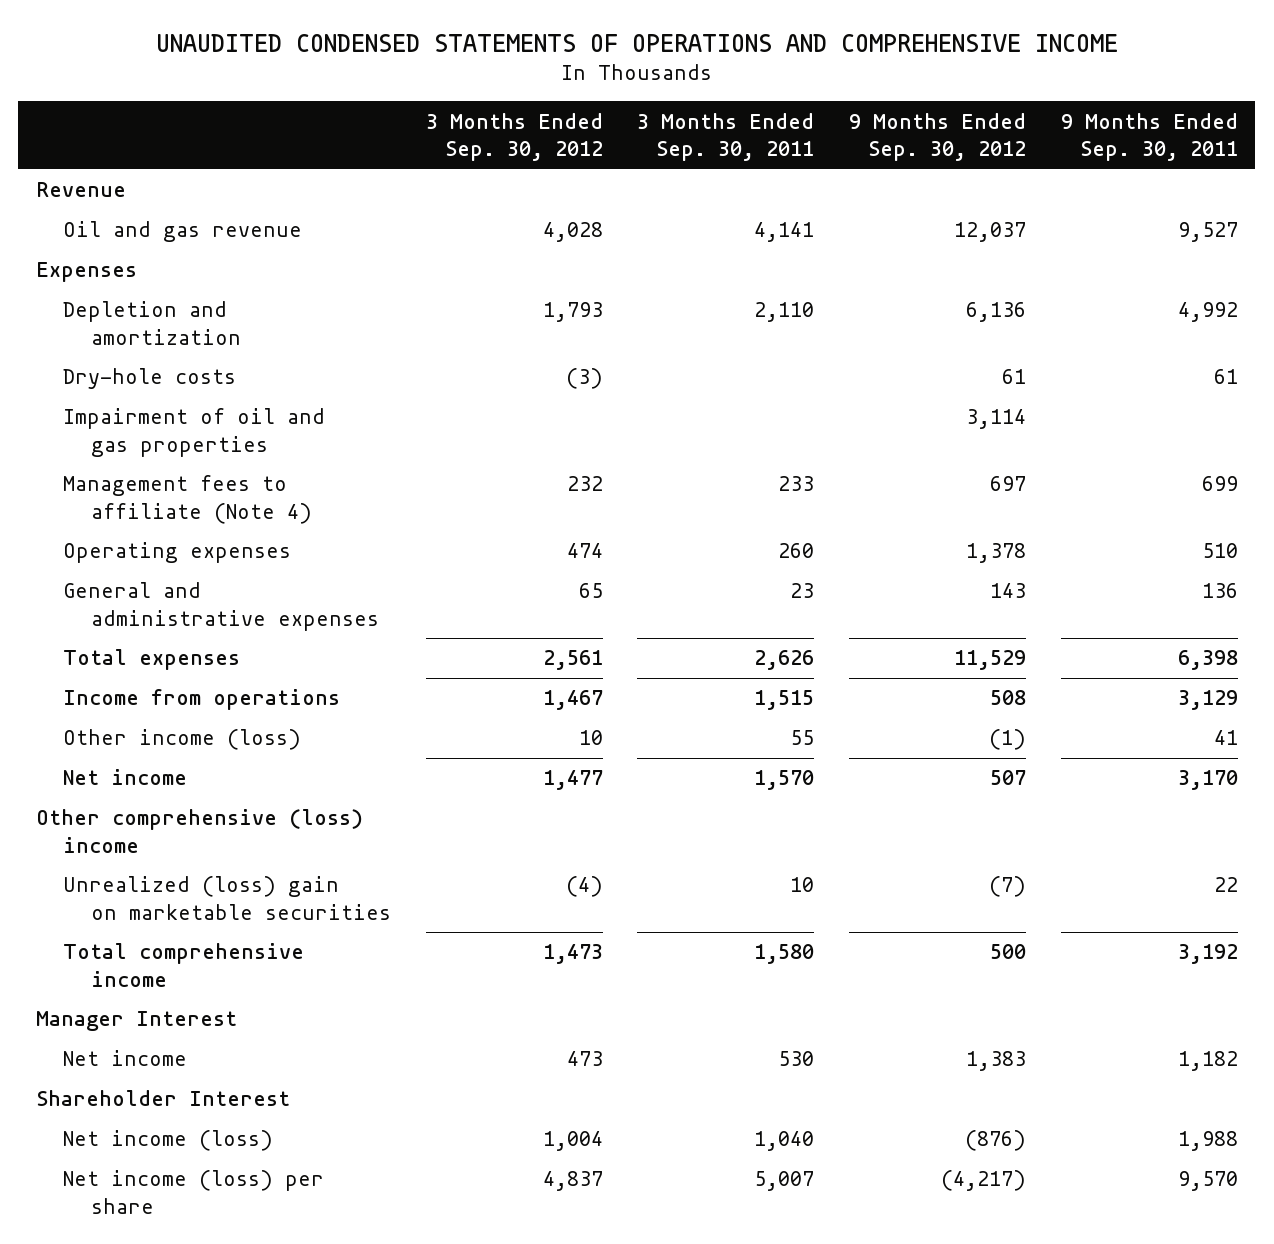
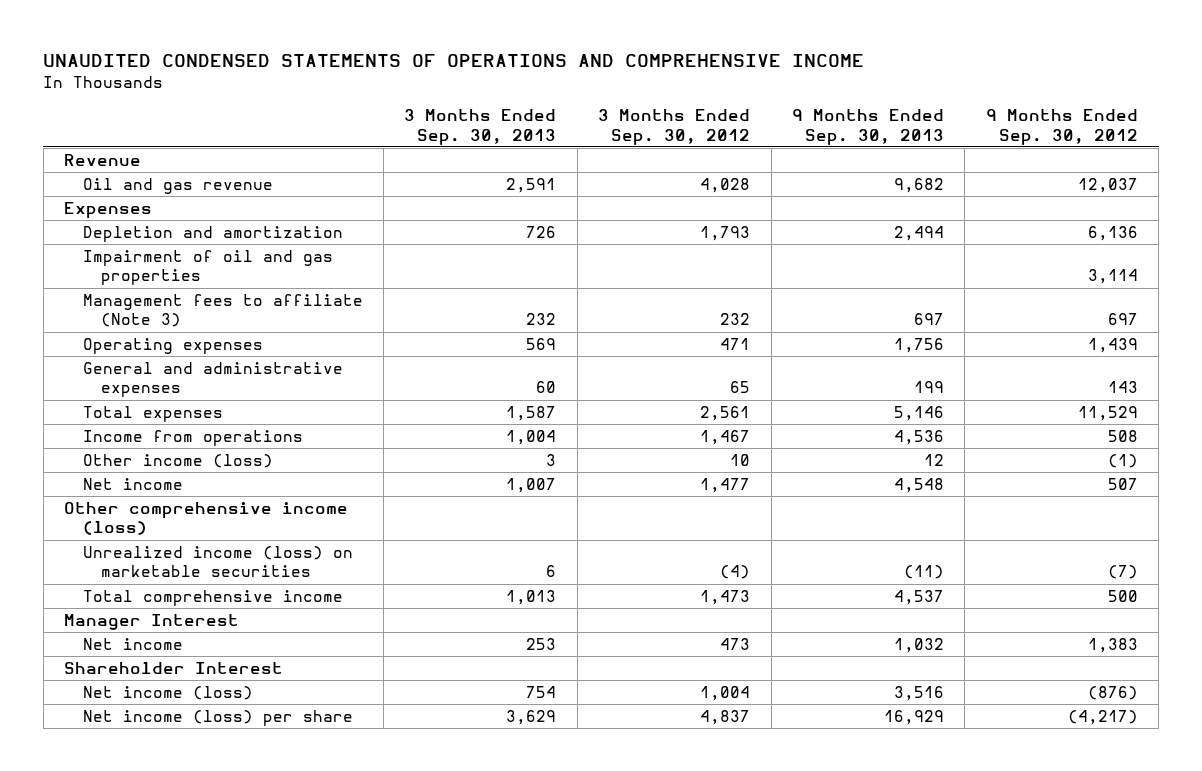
[637,112,815,162] 3 Months Ended Sep. 30, 2011 -> none
[1060,112,1238,162] 9 Months Ended Sep. 30, 2011 -> none
none -> [404,109,557,145] 3 Months Ended Sep. 30, 2013
none -> [792,109,945,145] 9 Months Ended Sep. 30, 2013
[63,368,237,390] Dry-hole costs -> none
[63,475,312,524] Management fees to affiliate (Note 4) -> [82,294,363,328] Management fees to affiliate (Note 3)
[566,543,603,559] 474 -> [720,338,751,351] 471
[966,543,1027,564] 1,378 -> [1087,338,1138,354] 1,439
[35,809,363,853] Other comprehensive (loss) income -> [64,502,349,536] Other comprehensive income (loss)
[63,876,391,920] Unrealized (loss) gain on marketable securities -> [82,546,353,578] Unrealized income (loss) on marketable securities

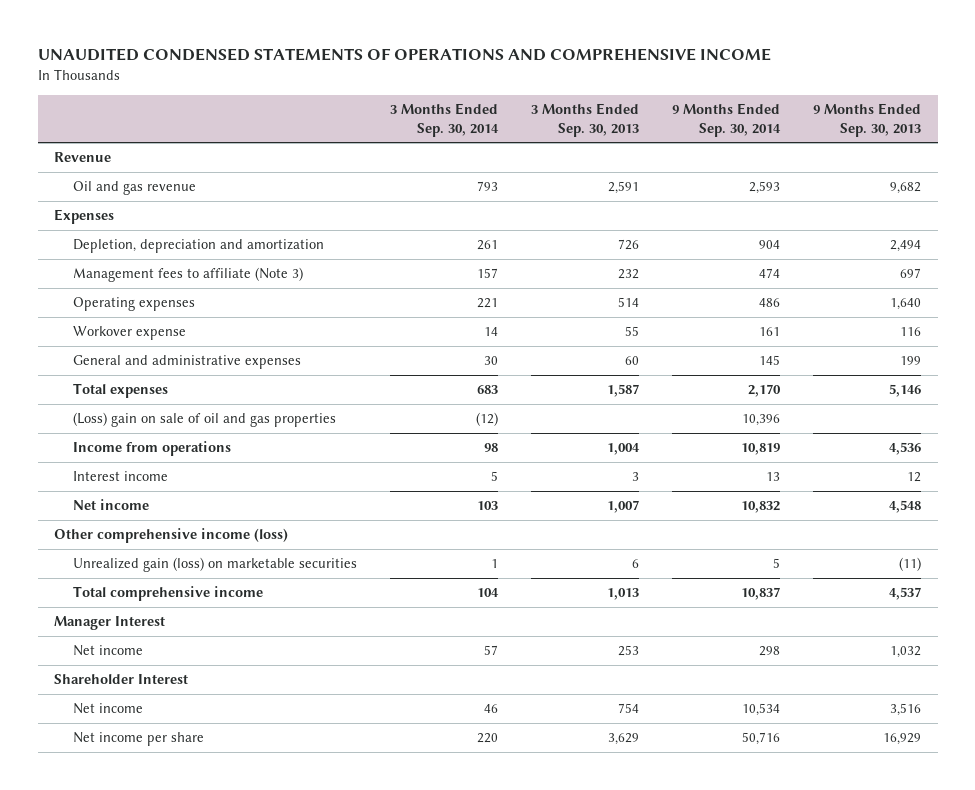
[598,109,751,145] 3 Months Ended Sep. 30, 2012 -> none
[985,109,1138,145] 9 Months Ended Sep. 30, 2012 -> none
none -> [389,103,499,137] 3 Months Ended Sep. 30, 2014
none -> [671,103,781,137] 9 Months Ended Sep. 30, 2014
[82,250,333,286] Impairment of oil and gas properties -> none
[82,226,343,243] Depletion and amortization -> [72,239,324,254] Depletion, depreciation and amortization
[526,338,557,351] 569 -> [617,297,639,308] 514
[894,338,945,354] 1,756 -> [889,298,921,311] 1,640
none -> [72,326,186,341] Workover expense
none -> [72,412,336,428] (Loss) gain on sale of oil and gas properties
[82,454,273,469] Other income (loss) -> [72,471,168,482] Interest income
[82,546,353,578] Unrealized income (loss) on marketable securities -> [72,557,357,573] Unrealized gain (loss) on marketable securities
[82,686,253,701] Net income (loss) -> [72,703,143,715] Net income
[82,710,353,727] Net income (loss) per share -> [72,732,204,747] Net income per share

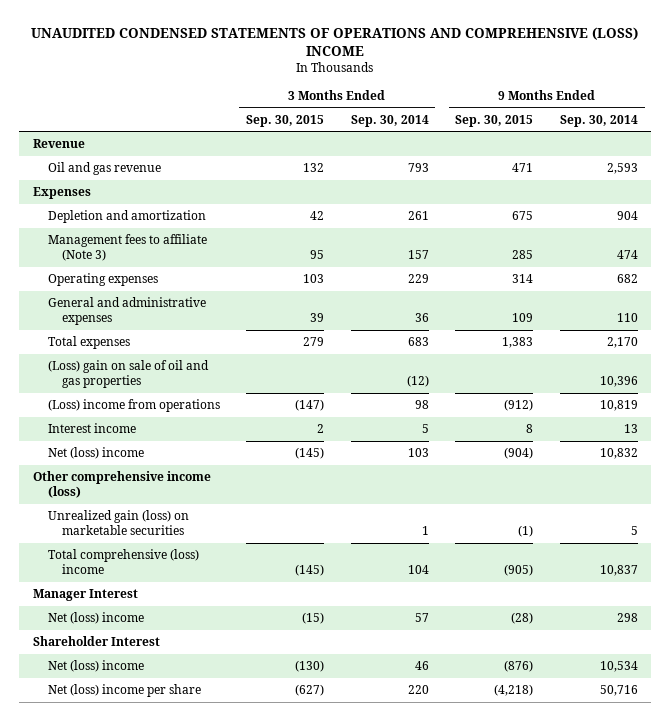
[37,48,771,62] UNAUDITED CONDENSED STATEMENTS OF OPERATIONS AND COMPREHENSIVE INCOME -> [31,26,639,56] UNAUDITED CONDENSED STATEMENTS OF OPERATIONS AND COMPREHENSIVE (LOSS) INCOME
[530,103,639,137] 3 Months Ended Sep. 30, 2013 -> none
[812,103,921,137] 9 Months Ended Sep. 30, 2013 -> none
none -> [246,114,325,127] Sep. 30, 2015
none -> [455,114,534,127] Sep. 30, 2015
[72,239,324,254] Depletion, depreciation and amortization -> [47,210,206,224] Depletion and amortization
[72,326,186,341] Workover expense -> none
[476,298,498,309] 221 -> [407,274,429,284] 229
[758,298,780,308] 486 -> [616,274,638,284] 682
[483,356,498,366] 30 -> [414,313,429,323] 36
[758,355,780,366] 145 -> [616,313,638,323] 110
[72,441,231,457] Income from operations -> [47,399,220,413] (Loss) income from operations
[72,499,149,511] Net income -> [47,447,144,460] Net (loss) income
[72,586,263,602] Total comprehensive income -> [47,549,199,575] Total comprehensive (loss) income
[72,645,143,657] Net income -> [47,612,144,625] Net (loss) income
[72,703,143,715] Net income -> [47,660,144,673] Net (loss) income
[72,732,204,747] Net income per share -> [47,684,201,698] Net (loss) income per share

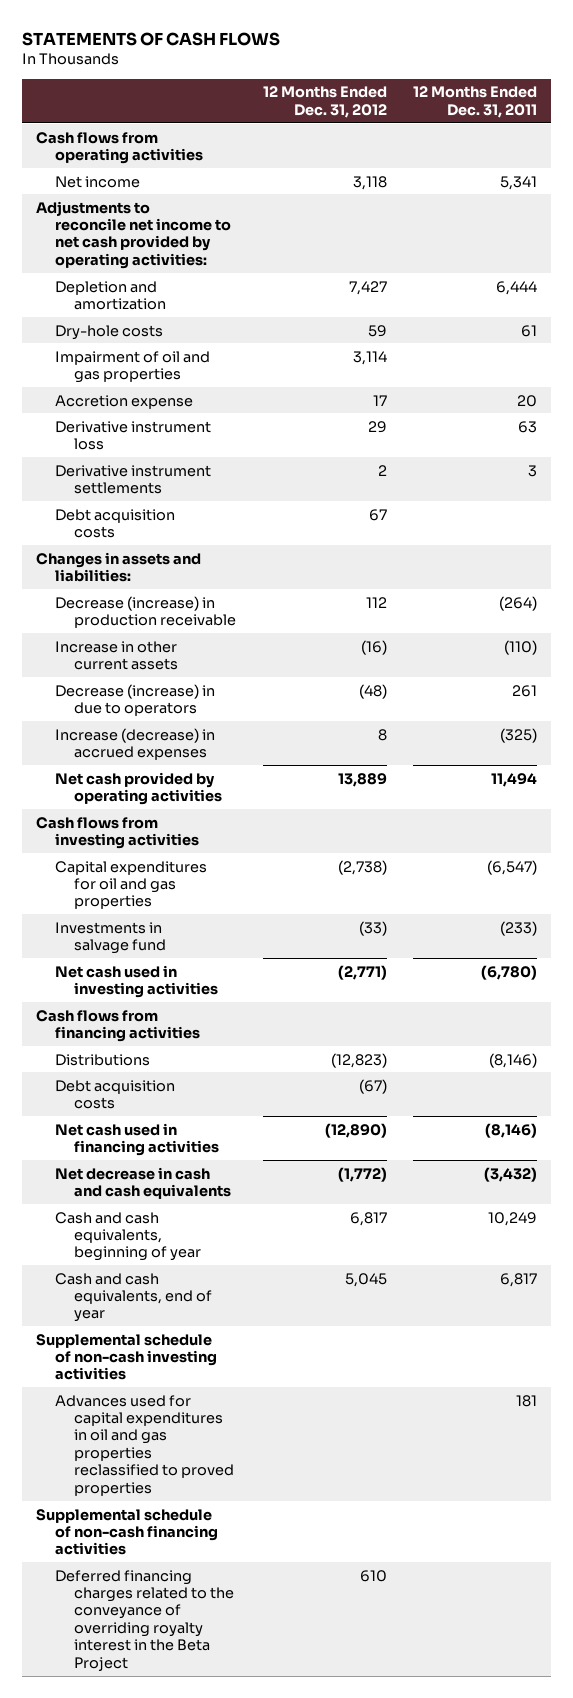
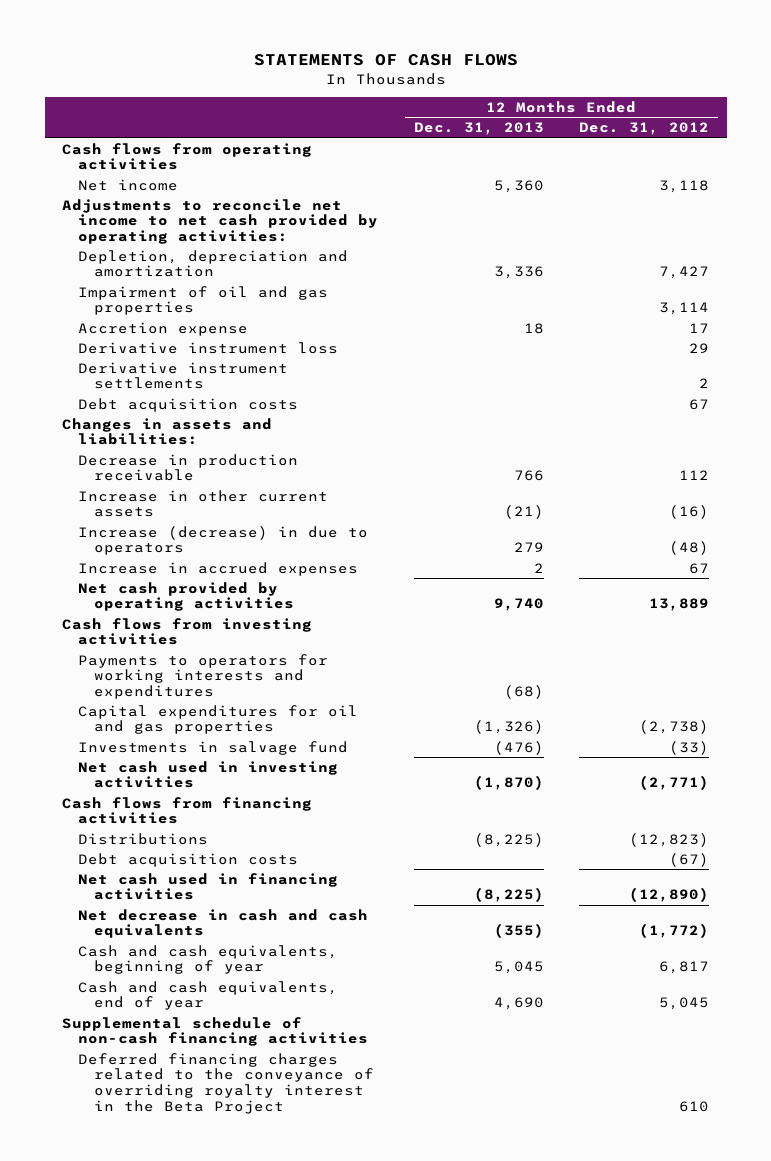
[413,86,538,118] 12 Months Ended Dec. 31, 2011 -> none
none -> [413,122,544,136] Dec. 31, 2013
[54,324,163,340] Dry-hole costs -> none
[54,280,167,310] Depletion and amortization -> [78,249,349,278] Depletion, depreciation and amortization
[54,595,237,628] Decrease (increase) in production receivable -> [78,453,299,482] Decrease in production receivable
[54,683,215,716] Decrease (increase) in due to operators -> [78,525,369,556] Increase (decrease) in due to operators
[54,727,215,760] Increase (decrease) in accrued expenses -> [78,561,359,576] Increase in accrued expenses
[377,728,387,741] 8 -> [689,562,710,574] 67
none -> [78,653,329,699] Payments to operators for working interests and expenditures
[35,1333,217,1381] Supplemental schedule of non-cash investing activities -> none
[54,1394,235,1496] Advances used for capital expenditures in oil and gas properties reclassified to proved properties -> none

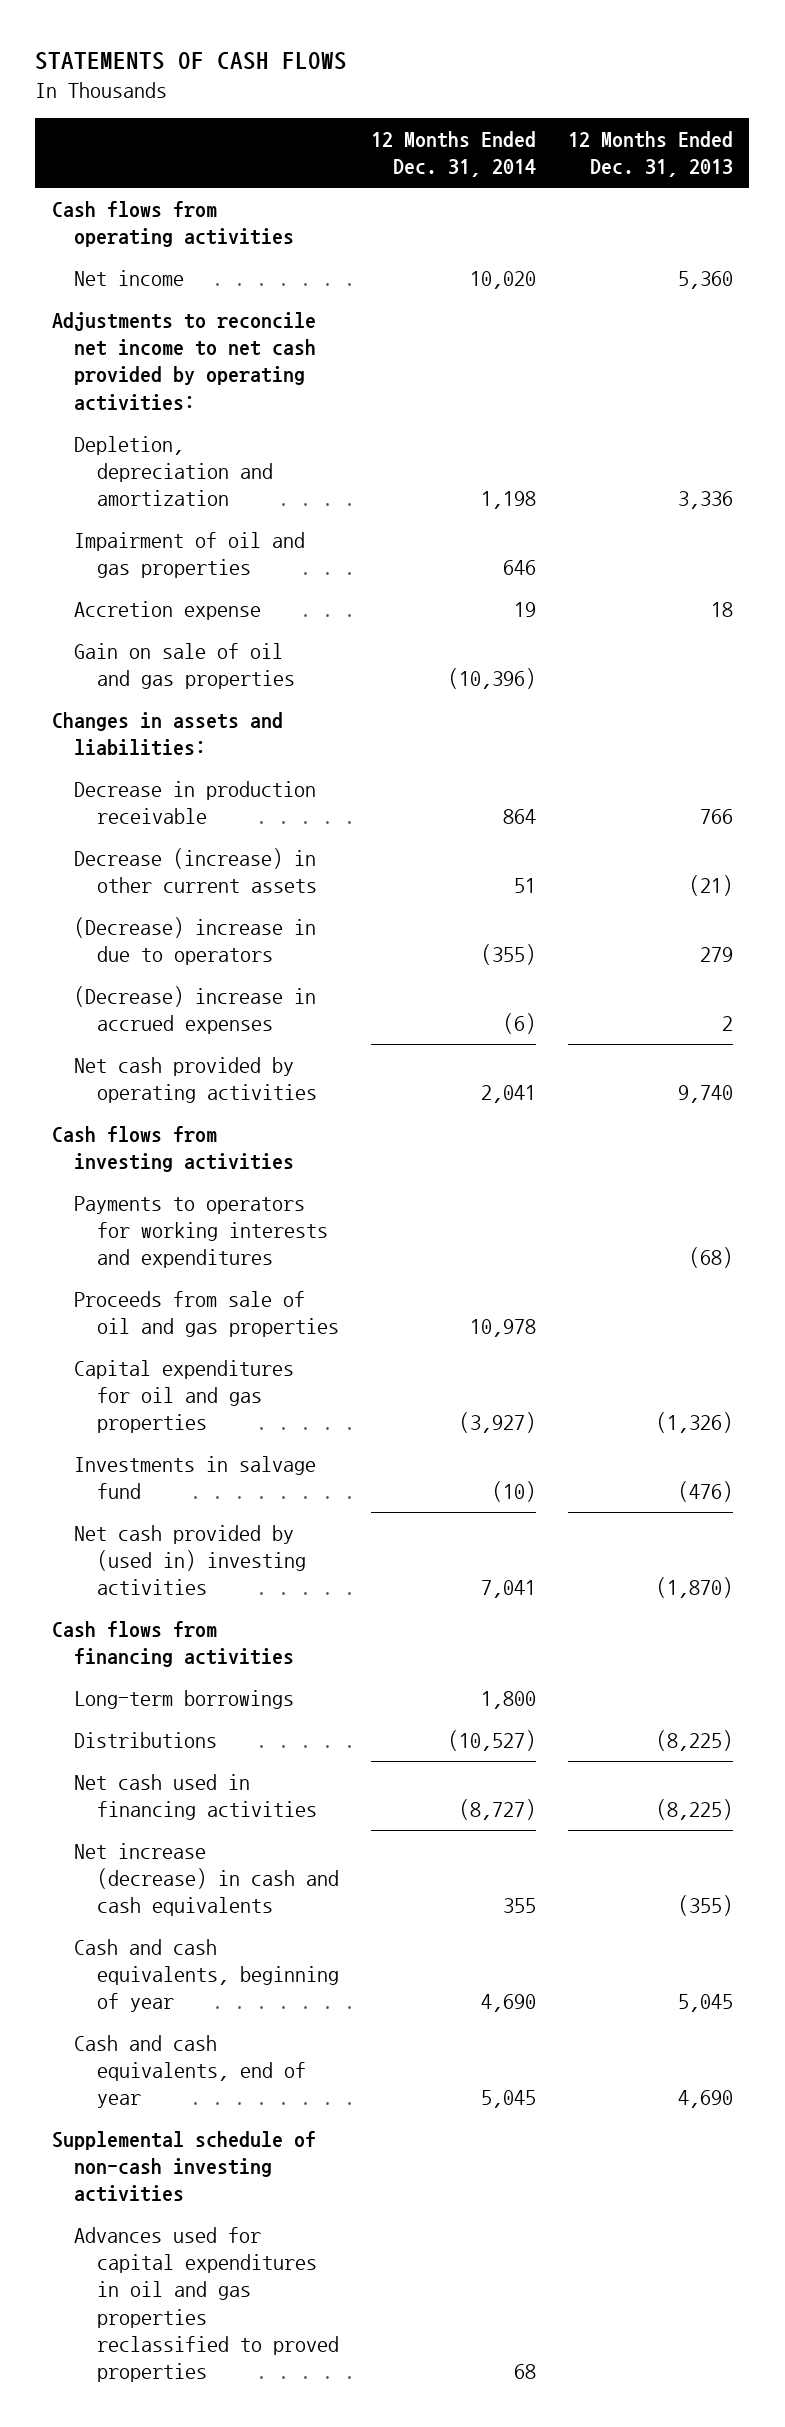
[579,122,710,136] Dec. 31, 2012 -> none
none -> [370,131,536,178] 12 Months Ended Dec. 31, 2014
[78,341,339,354] Derivative instrument loss -> none
[78,361,289,390] Derivative instrument settlements -> none
[78,397,299,412] Debt acquisition costs -> none
none -> [74,642,295,689] Gain on sale of oil and gas properties
[78,489,329,518] Increase in other current assets -> [74,847,317,893] Decrease (increase) in other current assets
[78,525,369,556] Increase (decrease) in due to operators -> [74,916,317,965] (Decrease) increase in due to operators
[78,561,359,576] Increase in accrued expenses -> [74,985,317,1034] (Decrease) increase in accrued expenses
none -> [74,1290,339,1337] Proceeds from sale of oil and gas properties
[78,760,339,789] Net cash used in investing activities -> [74,1524,306,1596] Net cash provided by (used in) investing activities
none -> [74,1689,295,1709] Long-term borrowings
[78,852,299,867] Debt acquisition costs -> none
[78,908,369,939] Net decrease in cash and cash equivalents -> [74,1842,339,1917] Net increase (decrease) in cash and cash equivalents
[78,1052,375,1114] Deferred financing charges related to the conveyance of overriding royalty interest in the Beta Project -> none
[62,1016,369,1047] Supplemental schedule of non-cash financing activities -> [51,2130,316,2203] Supplemental schedule of non-cash investing activities
none -> [74,2226,339,2383] Advances used for capital expenditures in oil and gas properties reclassified to proved properties

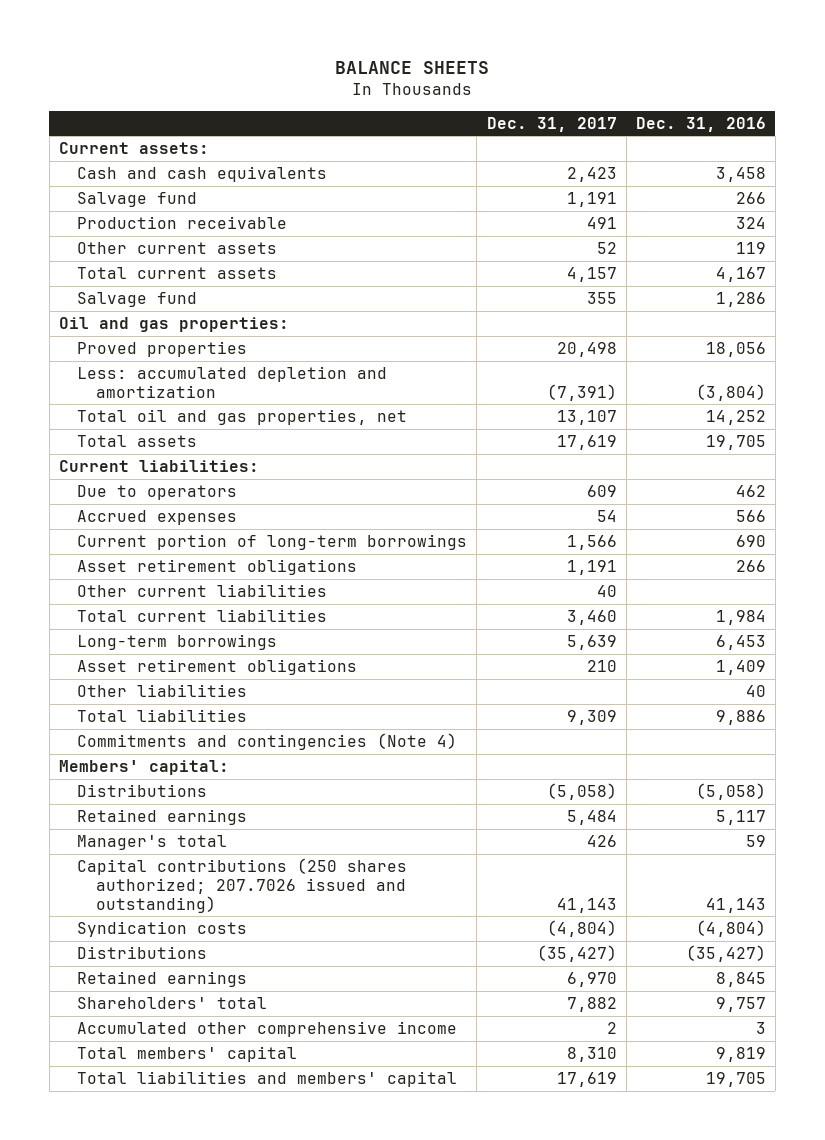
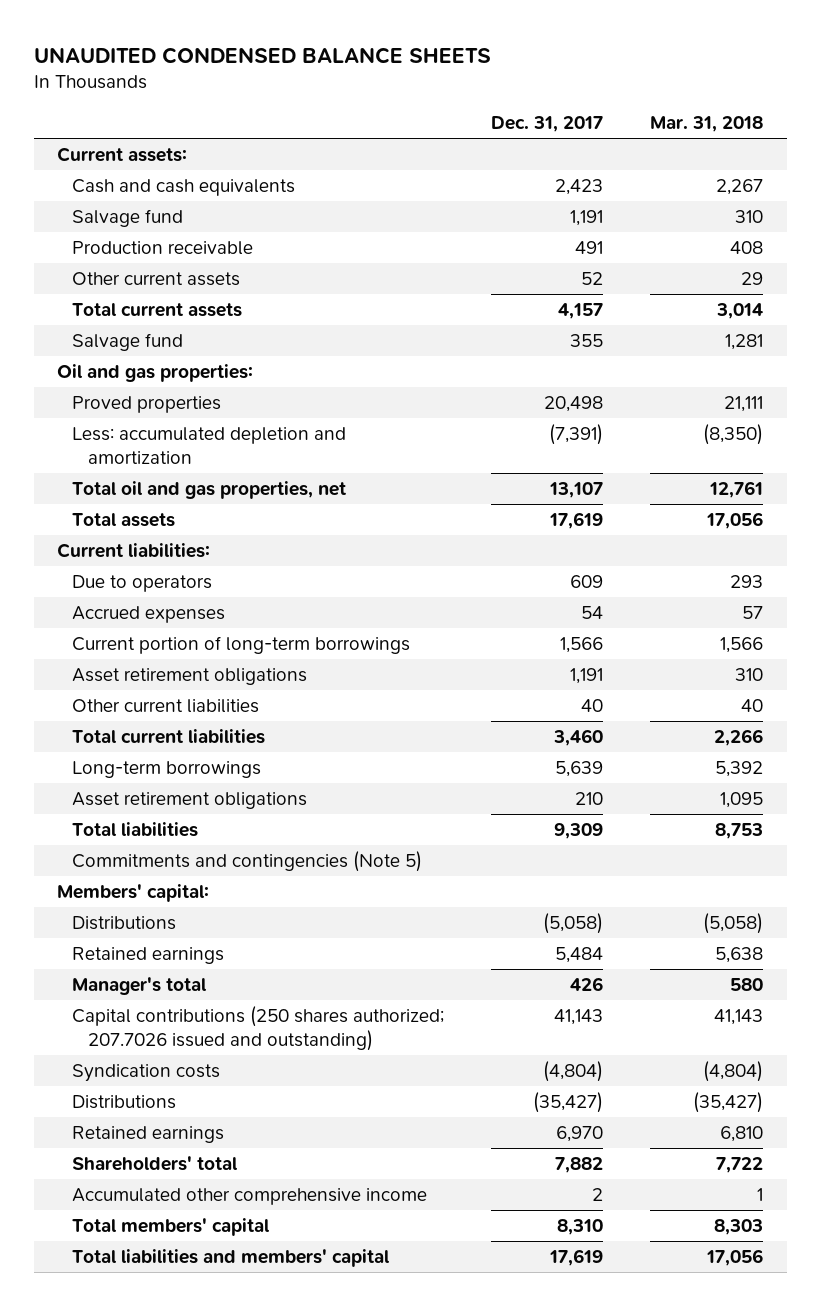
[335,60,490,74] BALANCE SHEETS -> [33,46,491,64] UNAUDITED CONDENSED BALANCE SHEETS
[635,116,766,132] Dec. 31, 2016 -> none
none -> [650,115,764,132] Mar. 31, 2018
[77,684,248,698] Other liabilities -> none
[77,733,458,751] Commitments and contingencies (Note 4) -> [72,851,423,873] Commitments and contingencies (Note 5)

